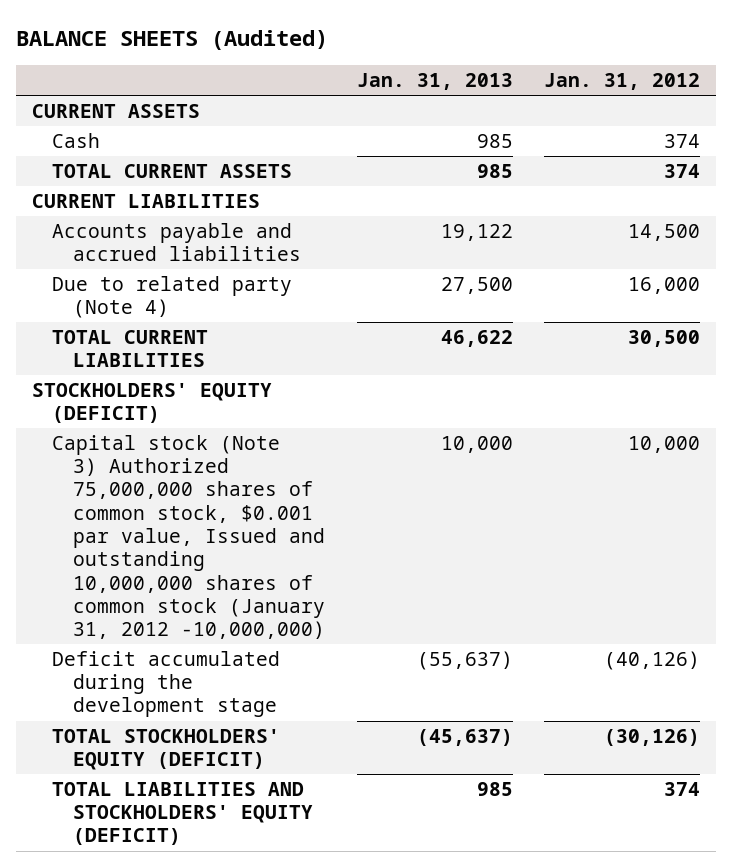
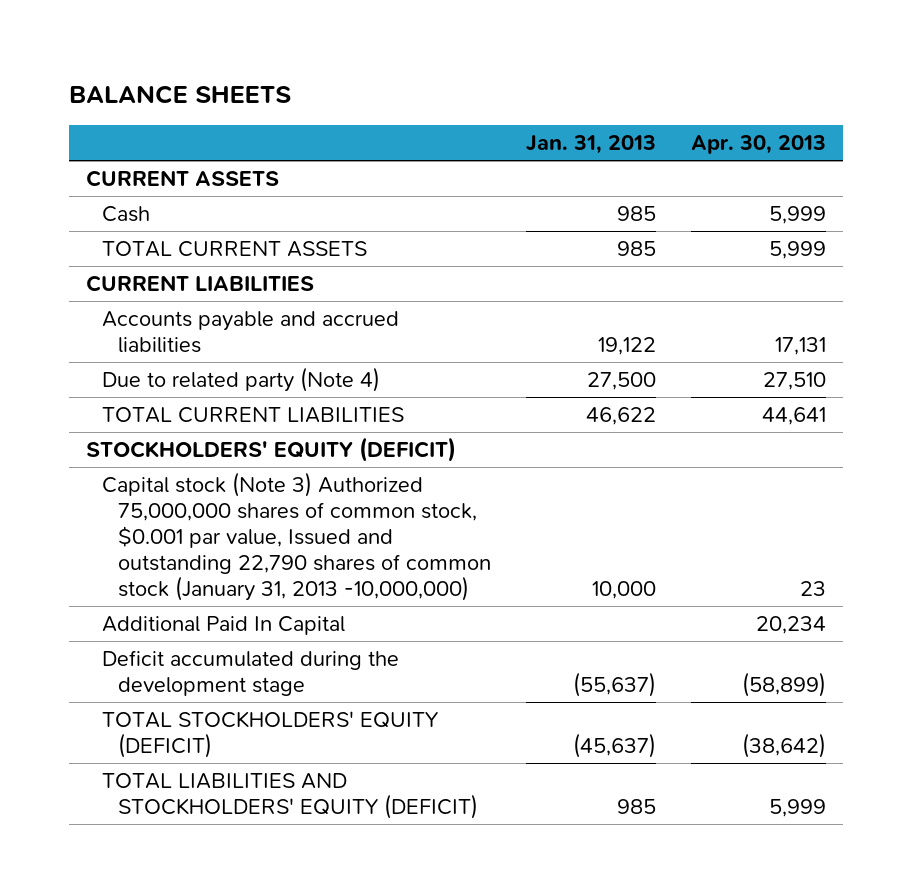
[16,30,329,51] BALANCE SHEETS (Audited) -> [68,84,291,104] BALANCE SHEETS
[544,73,701,91] Jan. 31, 2012 -> none
none -> [690,134,826,154] Apr. 30, 2013
[52,434,326,640] Capital stock (Note 3) Authorized 75,000,000 shares of common stock, $0.001 par value, Issued and outstanding 10,000,000 shares of common stock (January 31, 2012 -10,000,000) -> [101,472,491,601] Capital stock (Note 3) Authorized 75,000,000 shares of common stock, $0.001 par value, Issued and outstanding 22,790 shares of common stock (January 31, 2013 -10,000,000)
none -> [101,616,345,636] Additional Paid In Capital

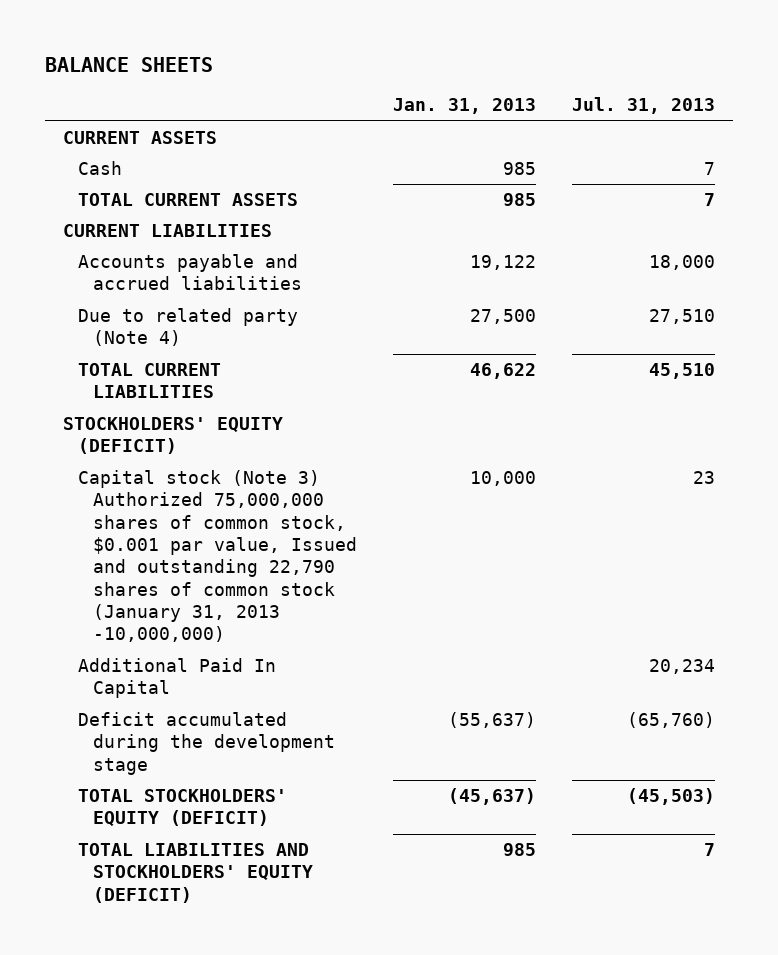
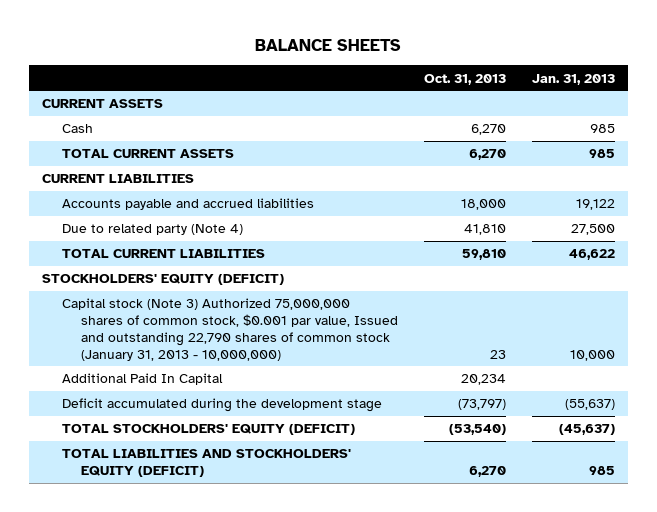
[571,97,715,115] Jul. 31, 2013 -> none
none -> [424,73,507,85] Oct. 31, 2013
[78,469,358,643] Capital stock (Note 3) Authorized 75,000,000 shares of common stock, $0.001 par value, Issued and outstanding 22,790 shares of common stock (January 31, 2013 -10,000,000) -> [61,298,399,361] Capital stock (Note 3) Authorized 75,000,000 shares of common stock, $0.001 par value, Issued and outstanding 22,790 shares of common stock (January 31, 2013 - 10,000,000)

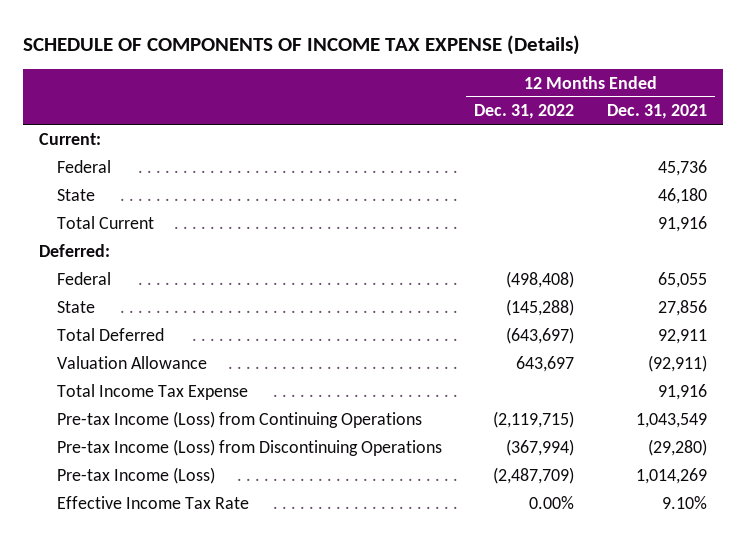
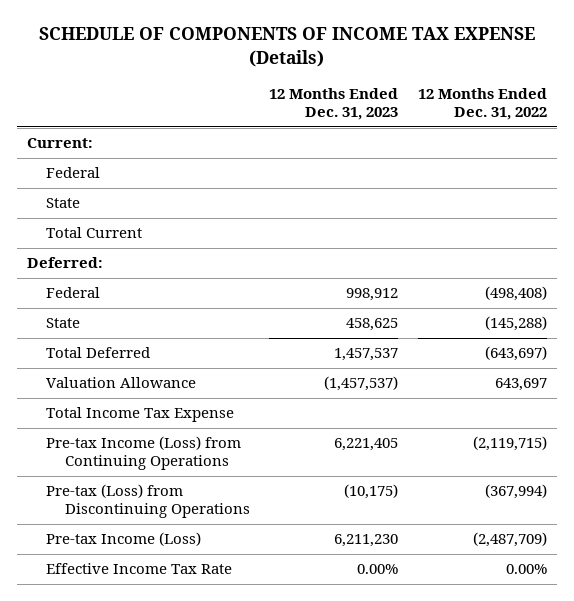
[606,104,707,120] Dec. 31, 2021 -> none
none -> [269,88,399,121] 12 Months Ended Dec. 31, 2023
[56,438,442,456] Pre-tax Income (Loss) from Discontinuing Operations -> [45,484,250,519] Pre-tax (Loss) from Discontinuing Operations

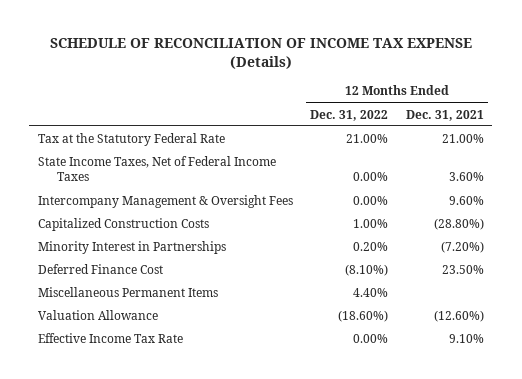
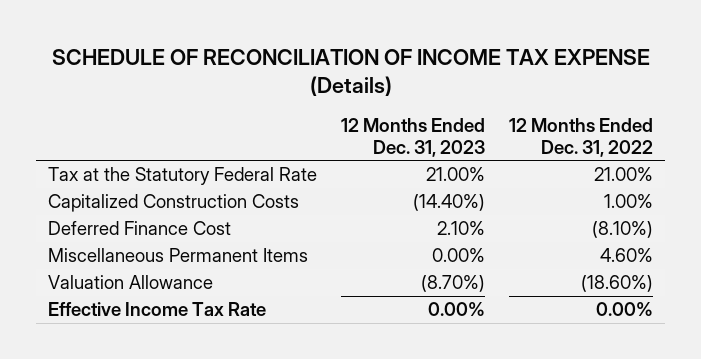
[405,109,484,121] Dec. 31, 2021 -> none
none -> [341,118,486,157] 12 Months Ended Dec. 31, 2023
[38,155,277,182] State Income Taxes, Net of Federal Income Taxes -> none
[38,194,294,208] Intercompany Management & Oversight Fees -> none
[38,240,227,254] Minority Interest in Partnerships -> none
[353,287,389,297] 4.40% -> [600,248,654,263] 4.60%

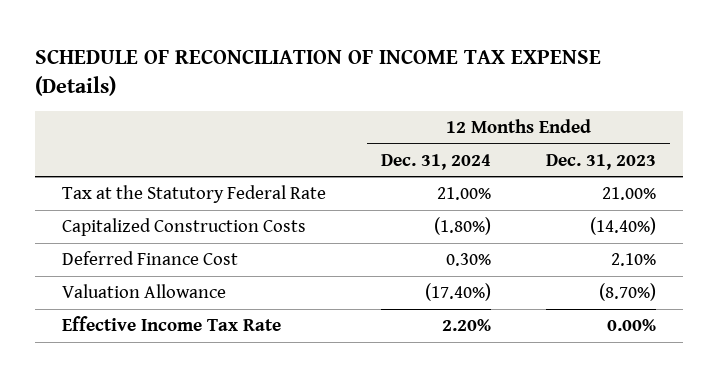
[509,118,654,157] 12 Months Ended Dec. 31, 2022 -> none
none -> [381,153,492,170] Dec. 31, 2024
[47,248,308,263] Miscellaneous Permanent Items -> none

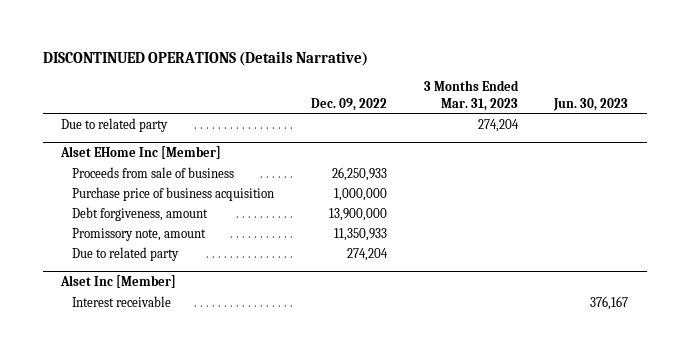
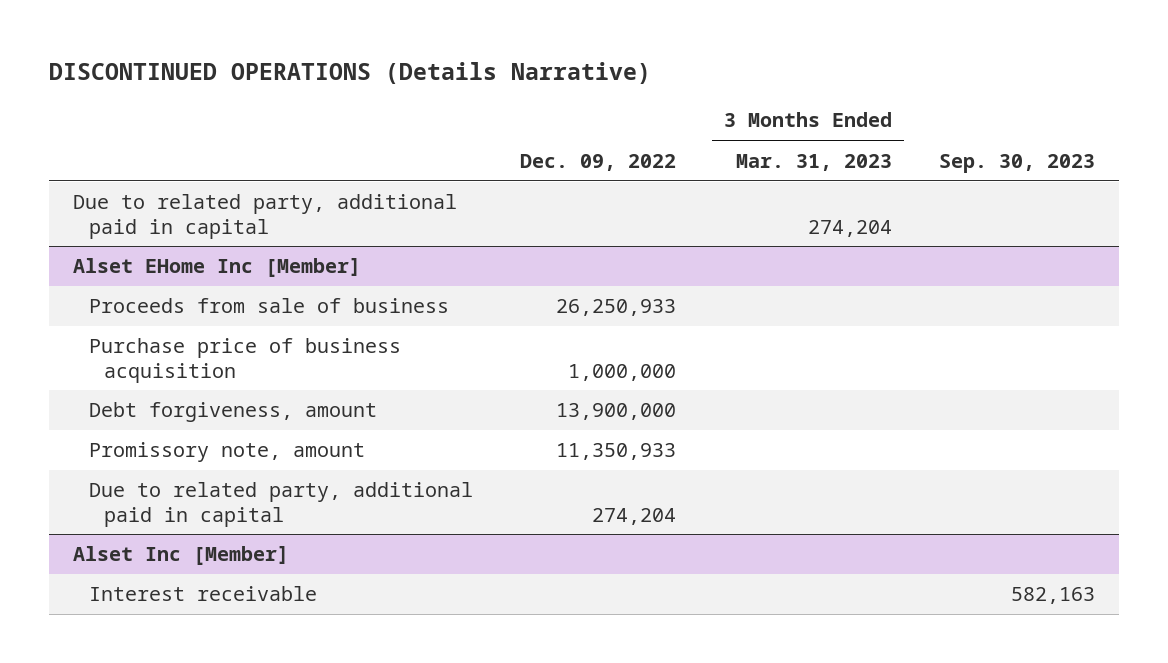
[553,97,629,111] Jun. 30, 2023 -> none
none -> [939,153,1096,173] Sep. 30, 2023
[61,117,169,132] Due to related party -> [72,194,457,239] Due to related party, additional paid in capital
[72,246,180,261] Due to related party -> [88,482,473,527] Due to related party, additional paid in capital

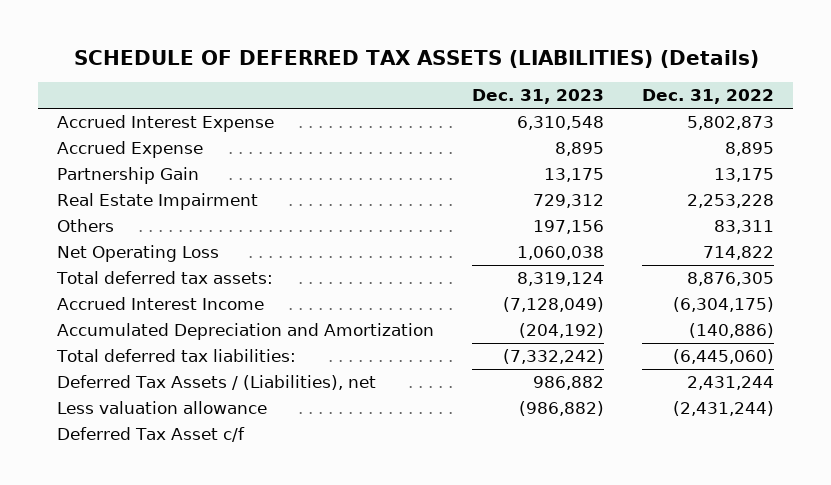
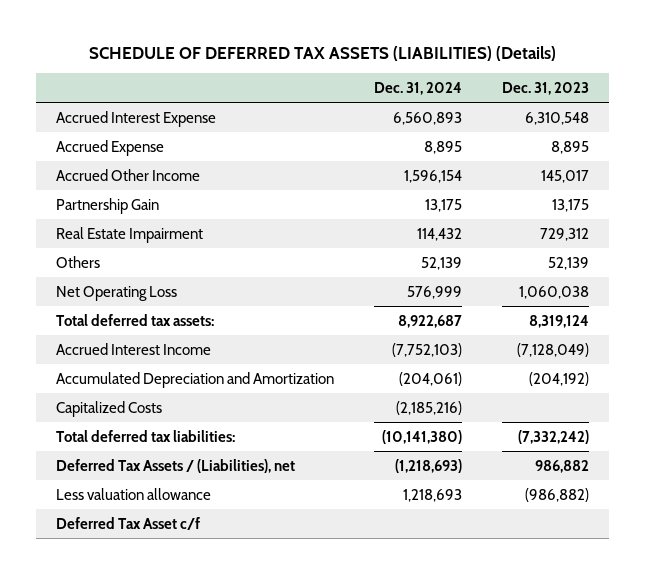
[641,89,774,105] Dec. 31, 2022 -> none
none -> [373,82,462,96] Dec. 31, 2024
none -> [55,168,200,181] Accrued Other Income
[533,220,605,235] 197,156 -> [548,256,590,270] 52,139
none -> [55,400,162,417] Capitalized Costs

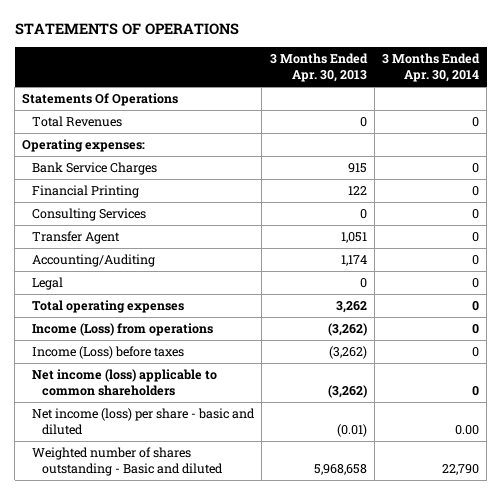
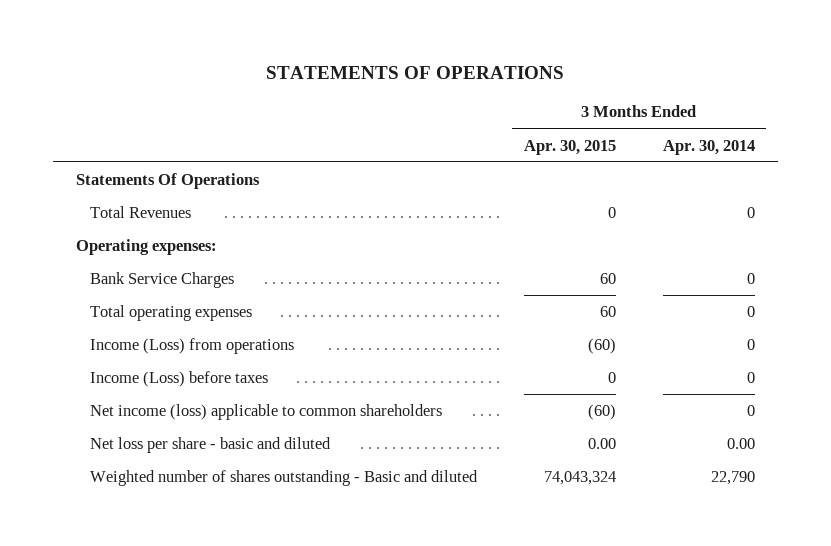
[269,52,368,83] 3 Months Ended Apr. 30, 2013 -> none
none -> [523,139,616,155] Apr. 30, 2015
[32,185,140,199] Financial Printing -> none
[32,208,147,222] Consulting Services -> none
[32,231,121,245] Transfer Agent -> none
[32,254,156,268] Accounting/Auditing -> none
[32,277,64,291] Legal -> none
[32,408,256,436] Net income (loss) per share - basic and diluted -> [89,437,331,454] Net loss per share - basic and diluted

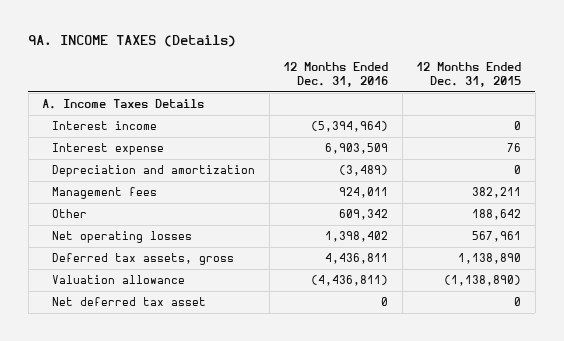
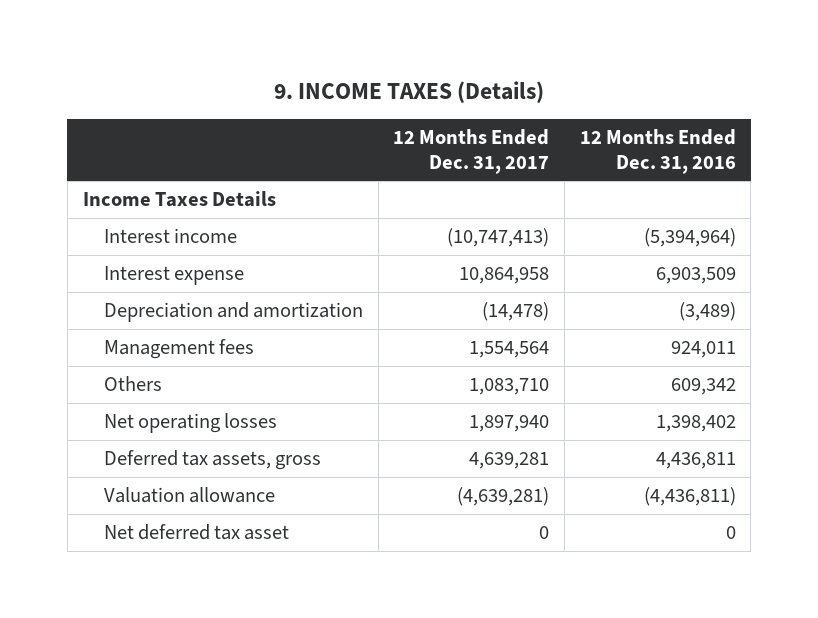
[28,35,237,48] 9A. INCOME TAXES (Details) -> [274,80,545,103] 9. INCOME TAXES (Details)
[416,62,522,87] 12 Months Ended Dec. 31, 2015 -> none
none -> [393,129,550,174] 12 Months Ended Dec. 31, 2017
[42,99,205,110] A. Income Taxes Details -> [82,190,276,207] Income Taxes Details
[52,209,88,219] Other -> [104,375,163,391] Others

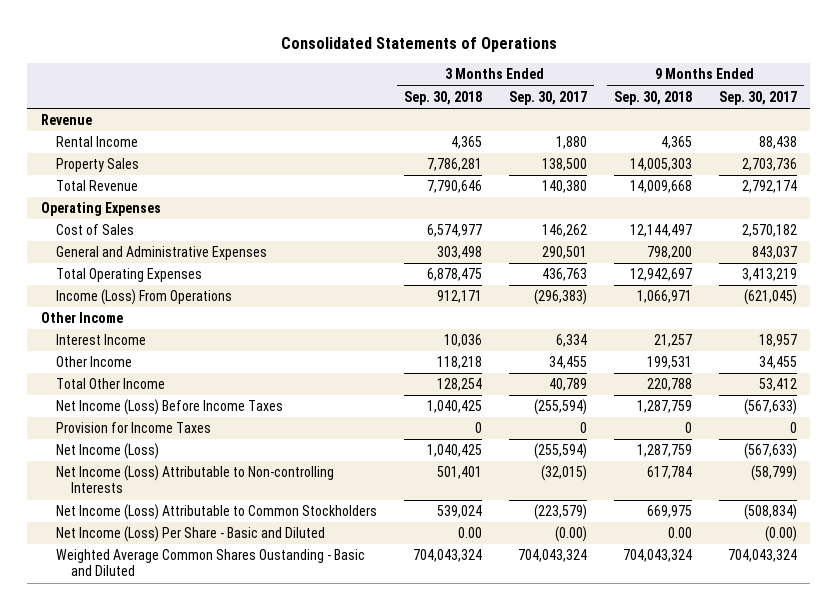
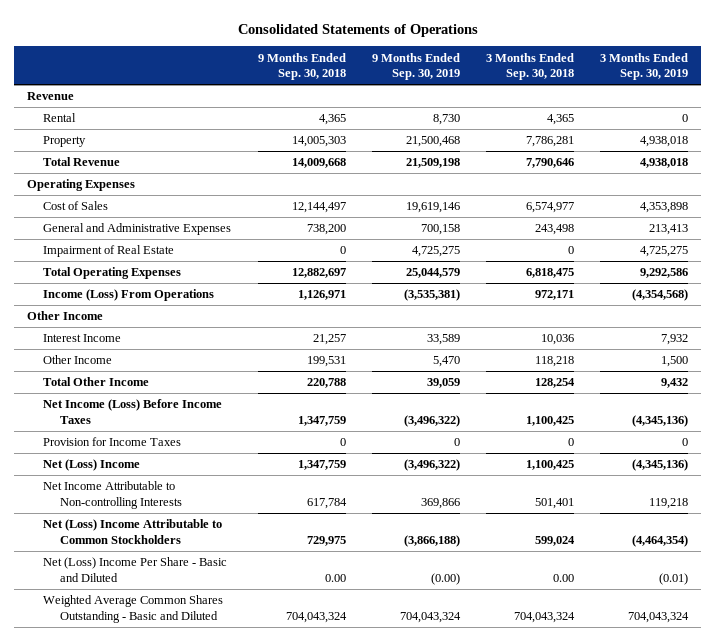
[508,90,587,105] Sep. 30, 2017 -> none
[718,90,797,105] Sep. 30, 2017 -> none
none -> [371,52,460,81] 9 Months Ended Sep. 30, 2019
none -> [600,52,689,81] 3 Months Ended Sep. 30, 2019
[55,136,138,148] Rental Income -> [43,113,77,123] Rental
[55,158,139,173] Property Sales -> [43,136,87,148] Property
[436,246,482,260] 303,498 -> [534,224,574,236] 243,498
[646,246,692,260] 798,200 -> [306,224,346,236] 738,200
none -> [43,245,175,258] Impairment of Real Estate
[426,268,482,282] 6,878,475 -> [525,268,574,279] 6,818,475
[629,268,692,282] 12,942,697 -> [291,268,346,279] 12,882,697
[436,290,482,304] 912,171 -> [534,290,574,301] 972,171
[636,290,692,304] 1,066,971 -> [297,290,346,301] 1,126,971
[426,400,482,414] 1,040,425 -> [525,415,574,426] 1,100,425
[636,400,692,414] 1,287,759 -> [297,415,346,426] 1,347,759
[55,443,159,460] Net Income (Loss) -> [43,459,141,472] Net (Loss) Income
[426,444,482,458] 1,040,425 -> [525,460,574,471] 1,100,425
[636,444,692,458] 1,287,759 -> [297,460,346,471] 1,347,759
[55,465,334,494] Net Income (Loss) Attributable to Non-controlling Interests -> [43,481,182,509] Net Income Attributable to Non-controlling Interests
[55,504,377,521] Net Income (Loss) Attributable to Common Stockholders -> [43,519,223,544] Net (Loss) Income Attributable to Common Stockholders
[436,505,482,519] 539,024 -> [534,535,575,546] 599,024
[646,505,692,519] 669,975 -> [306,535,346,546] 729,975
[55,526,325,543] Net Income (Loss) Per Share - Basic and Diluted -> [43,557,228,582] Net (Loss) Income Per Share - Basic and Diluted
[55,549,365,577] Weighted Average Common Shares Oustanding - Basic and Diluted -> [43,595,224,623] Weighted Average Common Shares Outstanding - Basic and Diluted

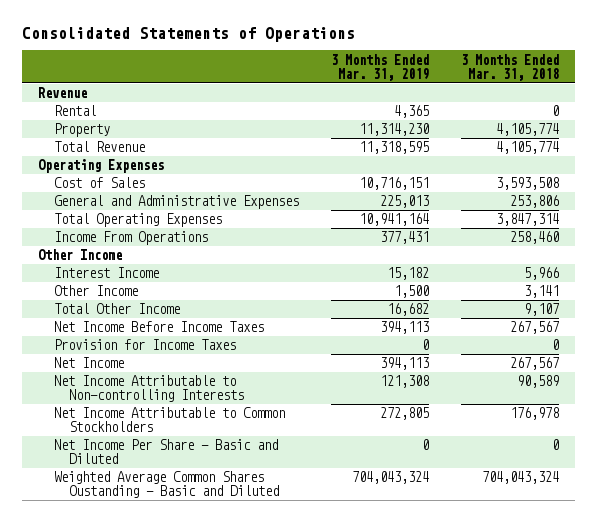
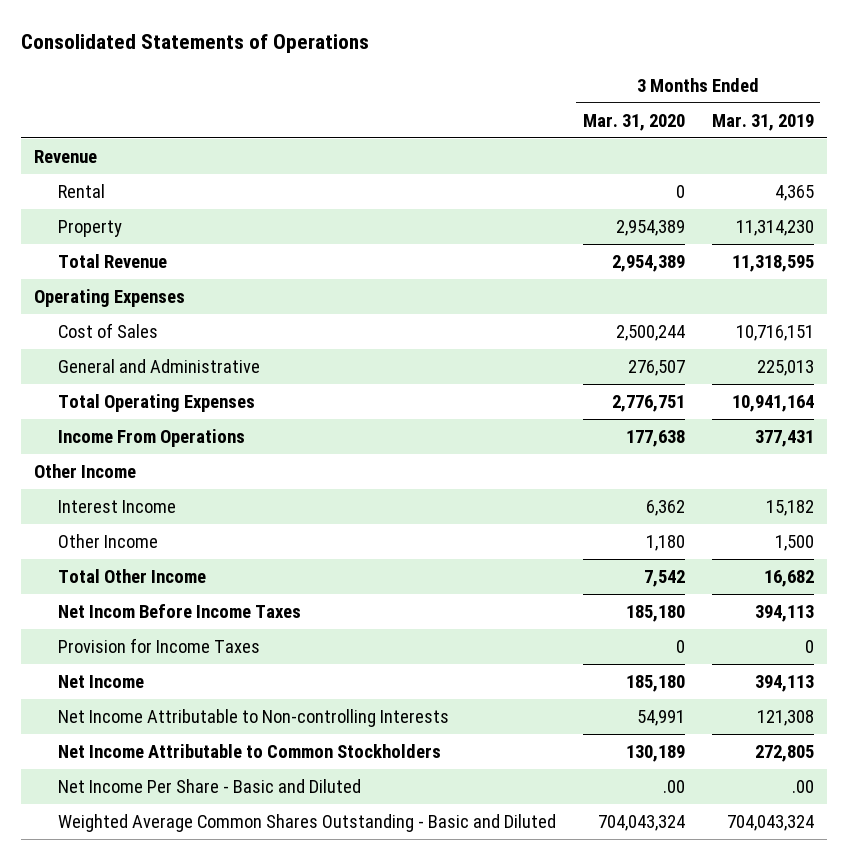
[460,53,559,81] 3 Months Ended Mar. 31, 2018 -> none
none -> [582,113,685,131] Mar. 31, 2020
[53,195,299,210] General and Administrative Expenses -> [57,359,260,374] General and Administrative
[53,321,264,333] Net Income Before Income Taxes -> [57,604,301,619] Net Incom Before Income Taxes
[421,439,429,451] 0 -> [791,780,814,794] .00
[53,471,280,499] Weighted Average Common Shares Oustanding - Basic and Diluted -> [57,814,556,833] Weighted Average Common Shares Outstanding - Basic and Diluted

